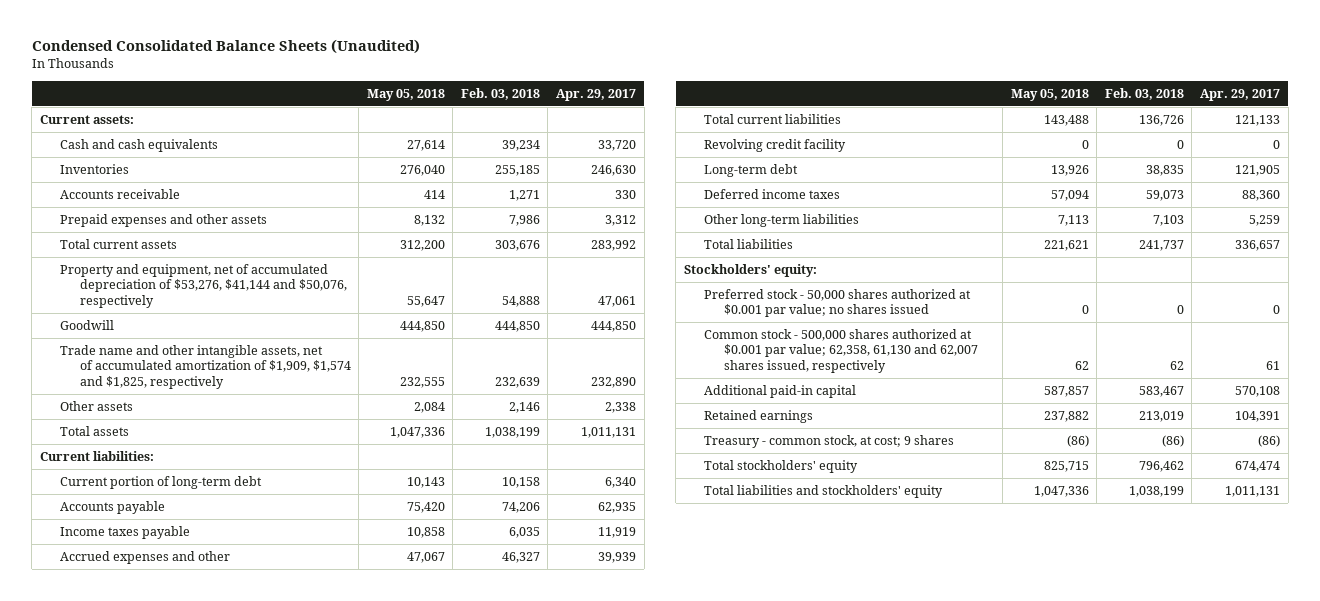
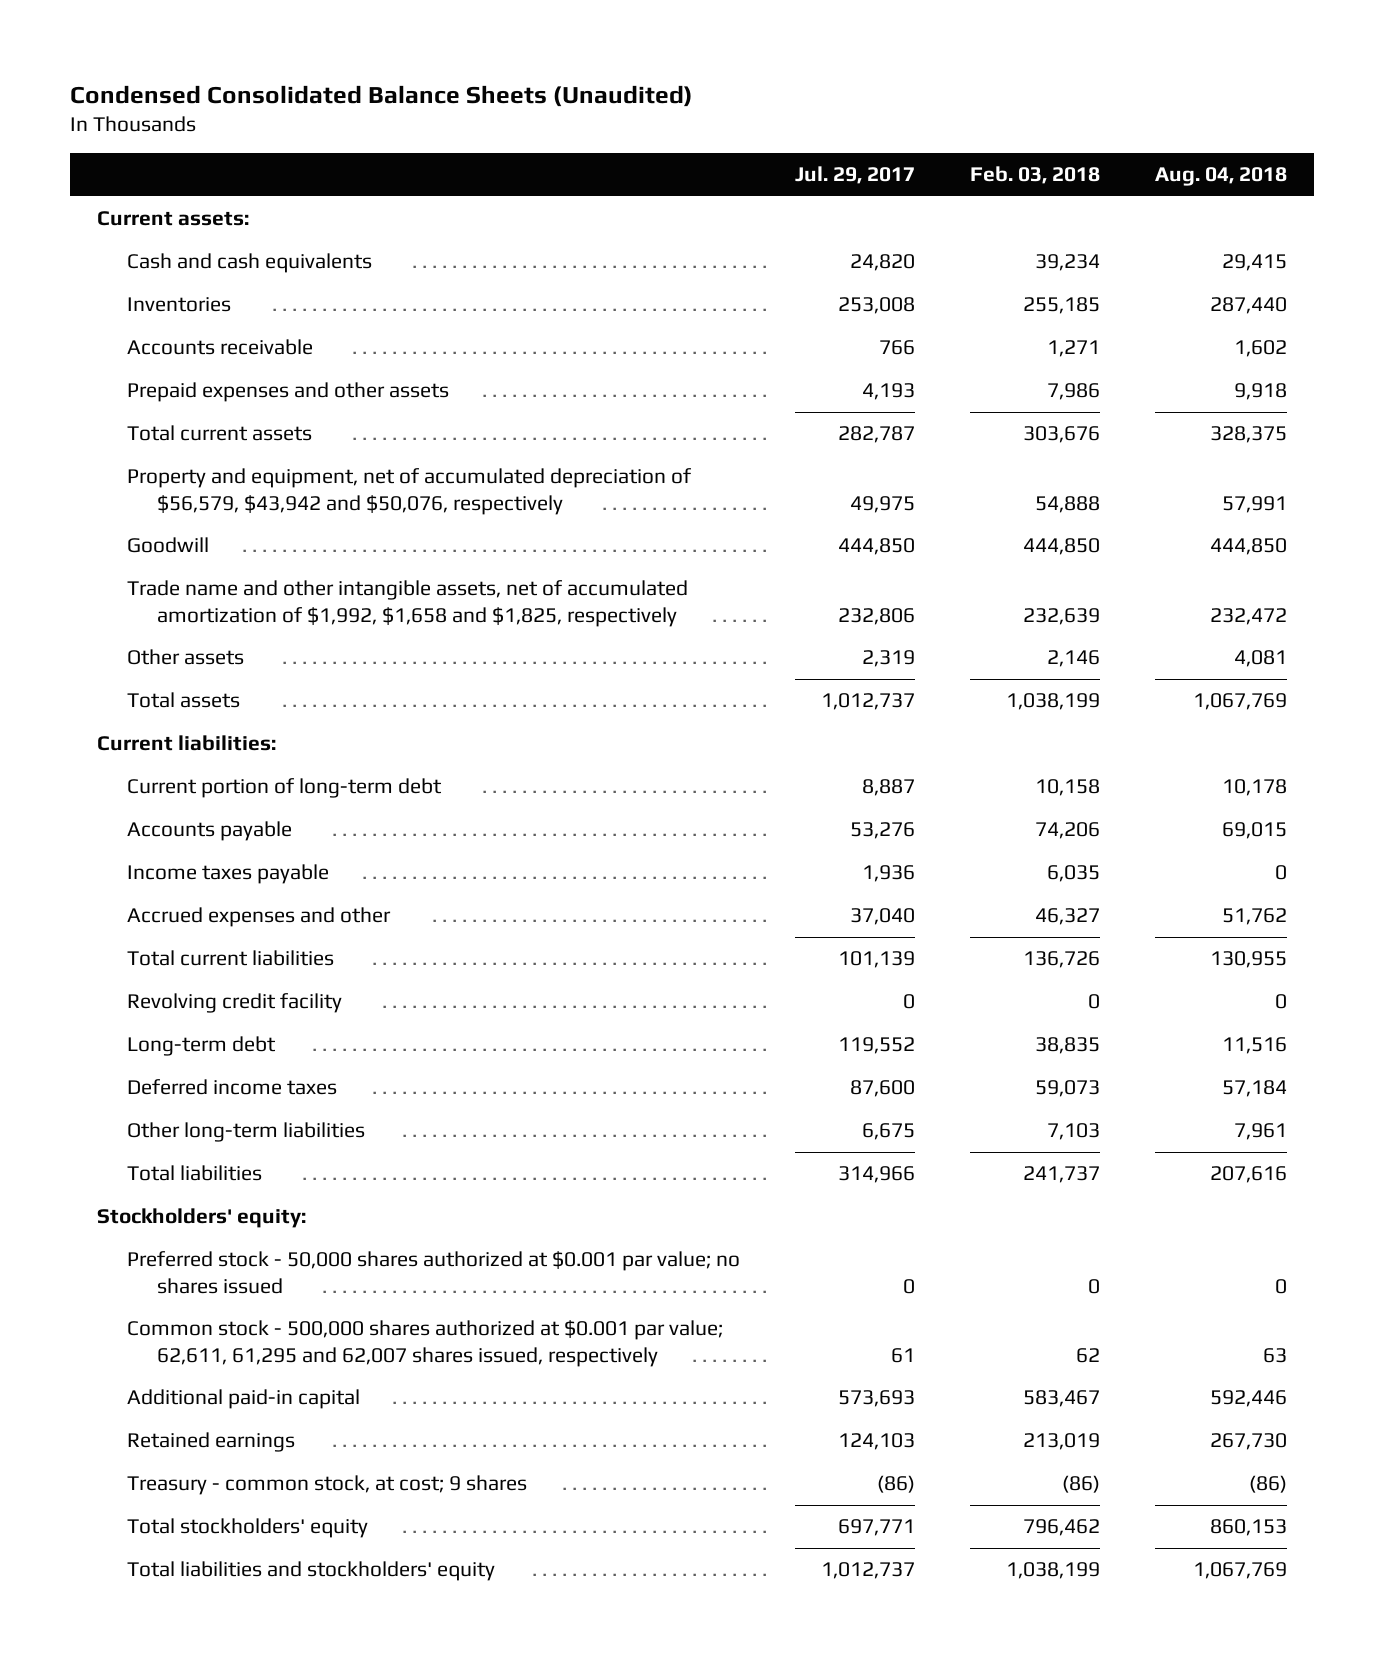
[366,89,445,102] May 05, 2018 -> none
[555,89,636,102] Apr. 29, 2017 -> none
none -> [794,166,915,185] Jul. 29, 2017
none -> [1154,167,1287,187] Aug. 04, 2018
[59,263,347,308] Property and equipment, net of accumulated depreciation of $53,276, $41,144 and $50,076, respectively -> [126,468,692,515] Property and equipment, net of accumulated depreciation of $56,579, $43,942 and $50,076, respectively
[59,344,351,389] Trade name and other intangible assets, net of accumulated amortization of $1,909, $1,574 and $1,825, respectively -> [126,580,688,627] Trade name and other intangible assets, net of accumulated amortization of $1,992, $1,658 and $1,825, respectively
[703,328,978,373] Common stock - 500,000 shares authorized at $0.001 par value; 62,358, 61,130 and 62,007 shares issued, respectively -> [126,1320,723,1367] Common stock - 500,000 shares authorized at $0.001 par value; 62,611, 61,295 and 62,007 shares issued, respectively

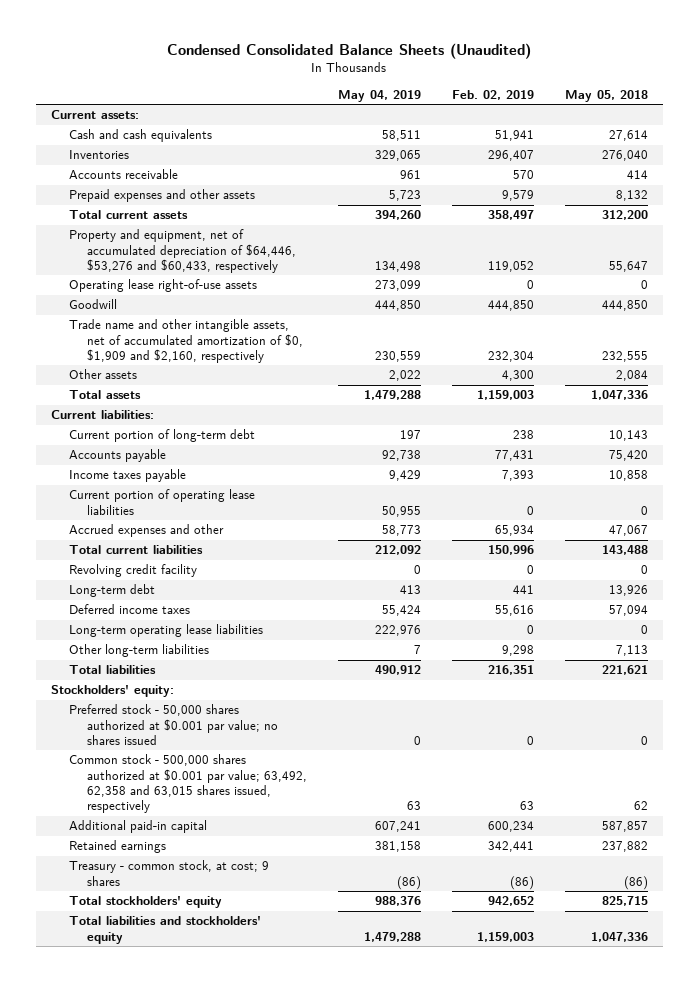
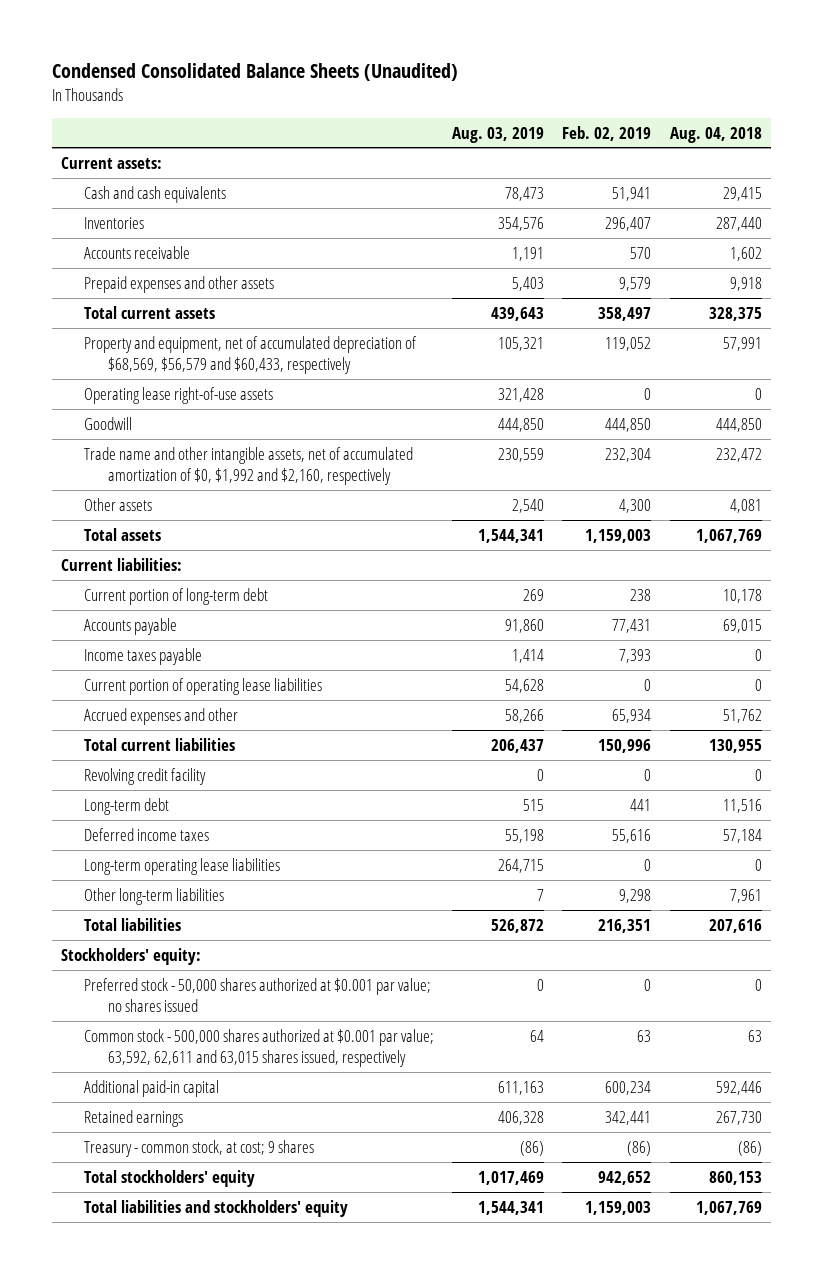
[337,89,421,102] May 04, 2019 -> none
[564,89,648,102] May 05, 2018 -> none
none -> [452,126,545,143] Aug. 03, 2019
none -> [669,126,762,143] Aug. 04, 2018
[69,229,296,273] Property and equipment, net of accumulated depreciation of $64,446, $53,276 and $60,433, respectively -> [84,335,418,375] Property and equipment, net of accumulated depreciation of $68,569, $56,579 and $60,433, respectively
[69,319,303,363] Trade name and other intangible assets, net of accumulated amortization of $0, $1,909 and $2,160, respectively -> [84,446,414,486] Trade name and other intangible assets, net of accumulated amortization of $0, $1,992 and $2,160, respectively
[69,754,307,814] Common stock - 500,000 shares authorized at $0.001 par value; 63,492, 62,358 and 63,015 shares issued, respectively -> [84,1028,435,1068] Common stock - 500,000 shares authorized at $0.001 par value; 63,592, 62,611 and 63,015 shares issued, respectively

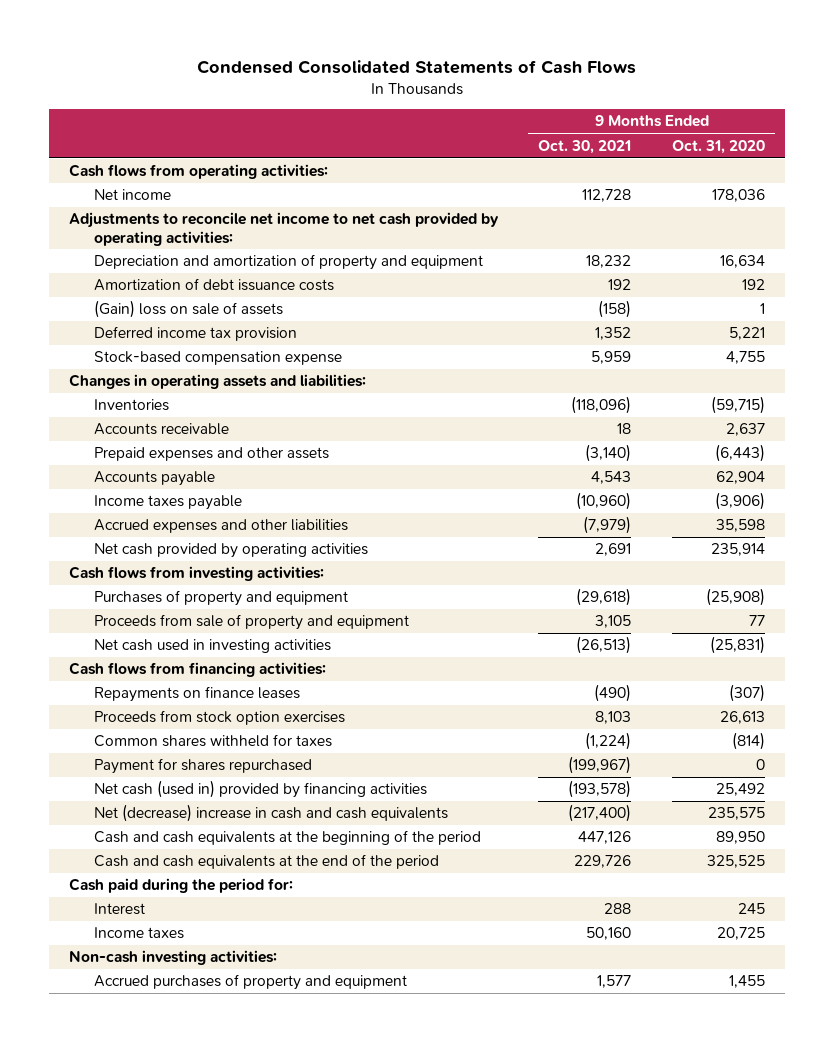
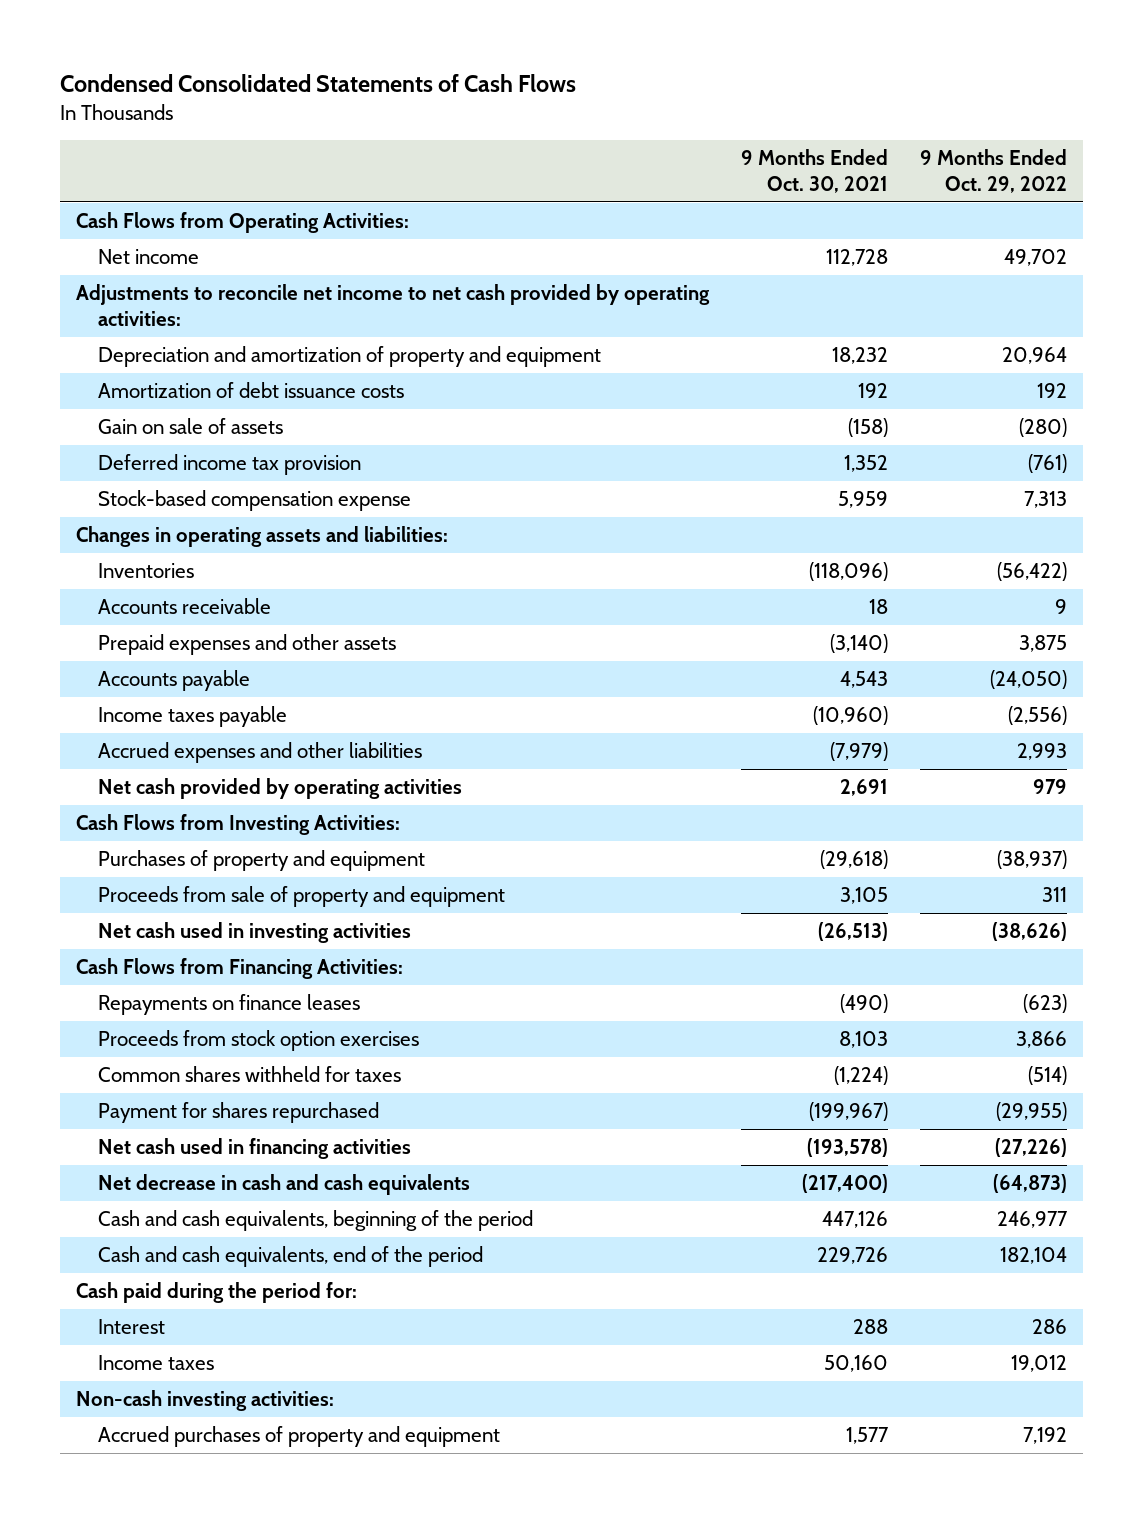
[672,139,766,154] Oct. 31, 2020 -> none
none -> [919,149,1067,194] 9 Months Ended Oct. 29, 2022
[68,164,328,180] Cash flows from operating activities: -> [75,212,409,234] Cash Flows from Operating Activities:
[93,300,283,319] (Gain) loss on sale of assets -> [97,418,283,435] Gain on sale of assets
[68,566,324,582] Cash flows from investing activities: -> [75,814,400,836] Cash Flows from Investing Activities:
[68,662,326,678] Cash flows from financing activities: -> [75,958,403,980] Cash Flows from Financing Activities:
[93,780,427,799] Net cash (used in) provided by financing activities -> [97,1138,411,1160] Net cash used in financing activities
[93,804,448,823] Net (decrease) increase in cash and cash equivalents -> [97,1174,470,1196] Net decrease in cash and cash equivalents
[93,830,481,846] Cash and cash equivalents at the beginning of the period -> [97,1210,533,1232] Cash and cash equivalents, beginning of the period
[93,854,439,870] Cash and cash equivalents at the end of the period -> [97,1246,483,1268] Cash and cash equivalents, end of the period

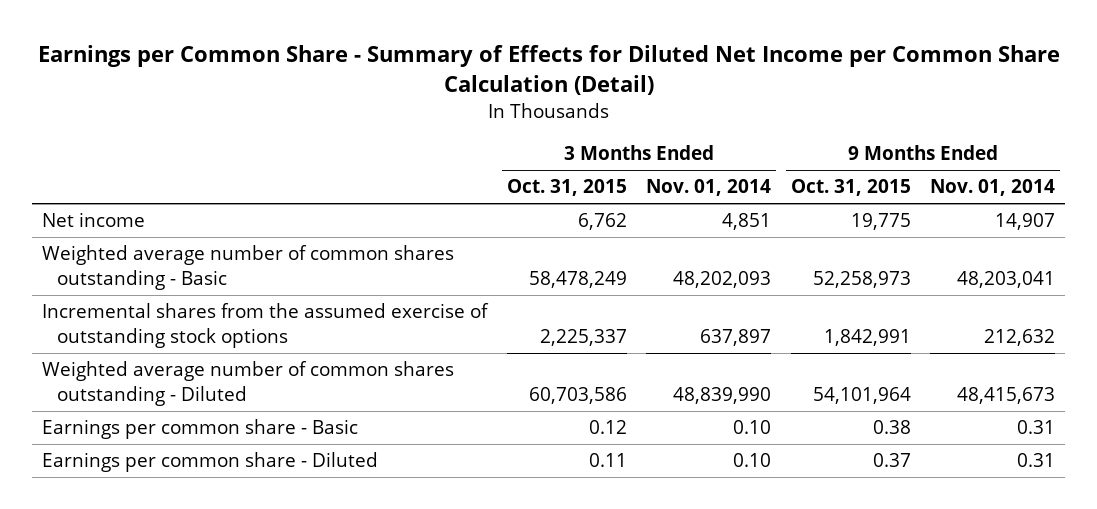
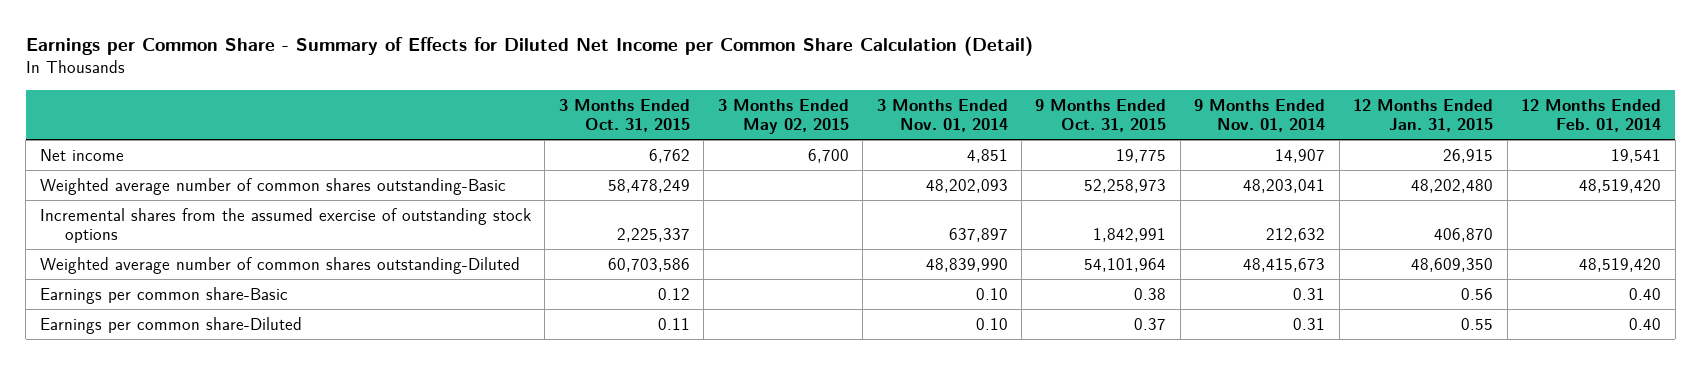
none -> [717,98,849,134] 3 Months Ended May 02, 2015
none -> [1353,98,1494,132] 12 Months Ended Jan. 31, 2015
none -> [1521,98,1662,132] 12 Months Ended Feb. 01, 2014
[42,245,455,291] Weighted average number of common shares outstanding - Basic -> [39,177,506,195] Weighted average number of common shares outstanding-Basic
[42,361,455,407] Weighted average number of common shares outstanding - Diluted -> [39,256,520,274] Weighted average number of common shares outstanding-Diluted
[42,419,359,440] Earnings per common share - Basic -> [39,286,288,304] Earnings per common share-Basic
[42,452,379,473] Earnings per common share - Diluted -> [39,316,302,334] Earnings per common share-Diluted

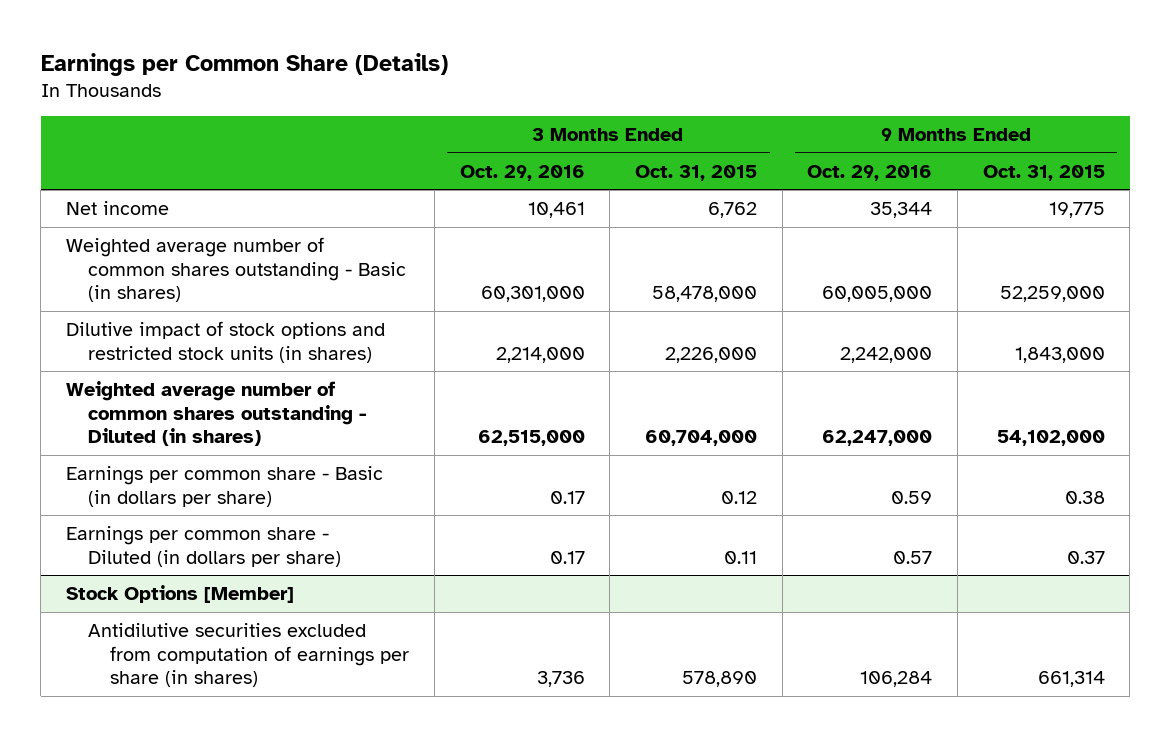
[25,36,1033,57] Earnings per Common Share - Summary of Effects for Diluted Net Income per Common Share Calculation (Detail) -> [40,52,448,76] Earnings per Common Share (Details)
[717,98,849,134] 3 Months Ended May 02, 2015 -> none
[876,98,1008,132] 3 Months Ended Nov. 01, 2014 -> none
[1194,98,1326,132] 9 Months Ended Nov. 01, 2014 -> none
[1353,98,1494,132] 12 Months Ended Jan. 31, 2015 -> none
[1521,98,1662,132] 12 Months Ended Feb. 01, 2014 -> none
none -> [459,164,585,181] Oct. 29, 2016
none -> [807,164,933,181] Oct. 29, 2016
[39,207,531,243] Incremental shares from the assumed exercise of outstanding stock options -> none
[39,177,506,195] Weighted average number of common shares outstanding-Basic -> [65,236,407,303] Weighted average number of common shares outstanding - Basic (in shares)
[607,178,690,193] 58,478,249 -> [652,286,758,303] 58,478,000
[1084,178,1167,193] 52,258,973 -> [999,286,1105,303] 52,259,000
none -> [65,320,385,363] Dilutive impact of stock options and restricted stock units (in shares)
[39,256,520,274] Weighted average number of common shares outstanding-Diluted -> [65,380,367,447] Weighted average number of common shares outstanding - Diluted (in shares)
[607,257,690,272] 60,703,586 -> [645,430,758,447] 60,704,000
[1084,257,1167,272] 54,101,964 -> [996,430,1105,447] 54,102,000
[39,286,288,304] Earnings per common share-Basic -> [65,465,383,507] Earnings per common share - Basic (in dollars per share)
[39,316,302,334] Earnings per common share-Diluted -> [65,525,342,567] Earnings per common share - Diluted (in dollars per share)
none -> [65,584,294,603] Stock Options [Member]
none -> [88,622,410,688] Antidilutive securities excluded from computation of earnings per share (in shares)

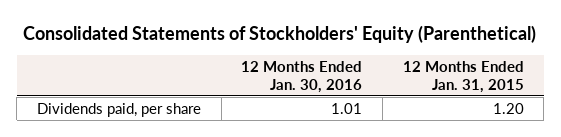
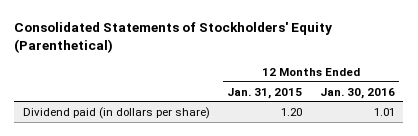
[36,102,201,117] Dividends paid, per share -> [23,106,211,119] Dividend paid (in dollars per share)

